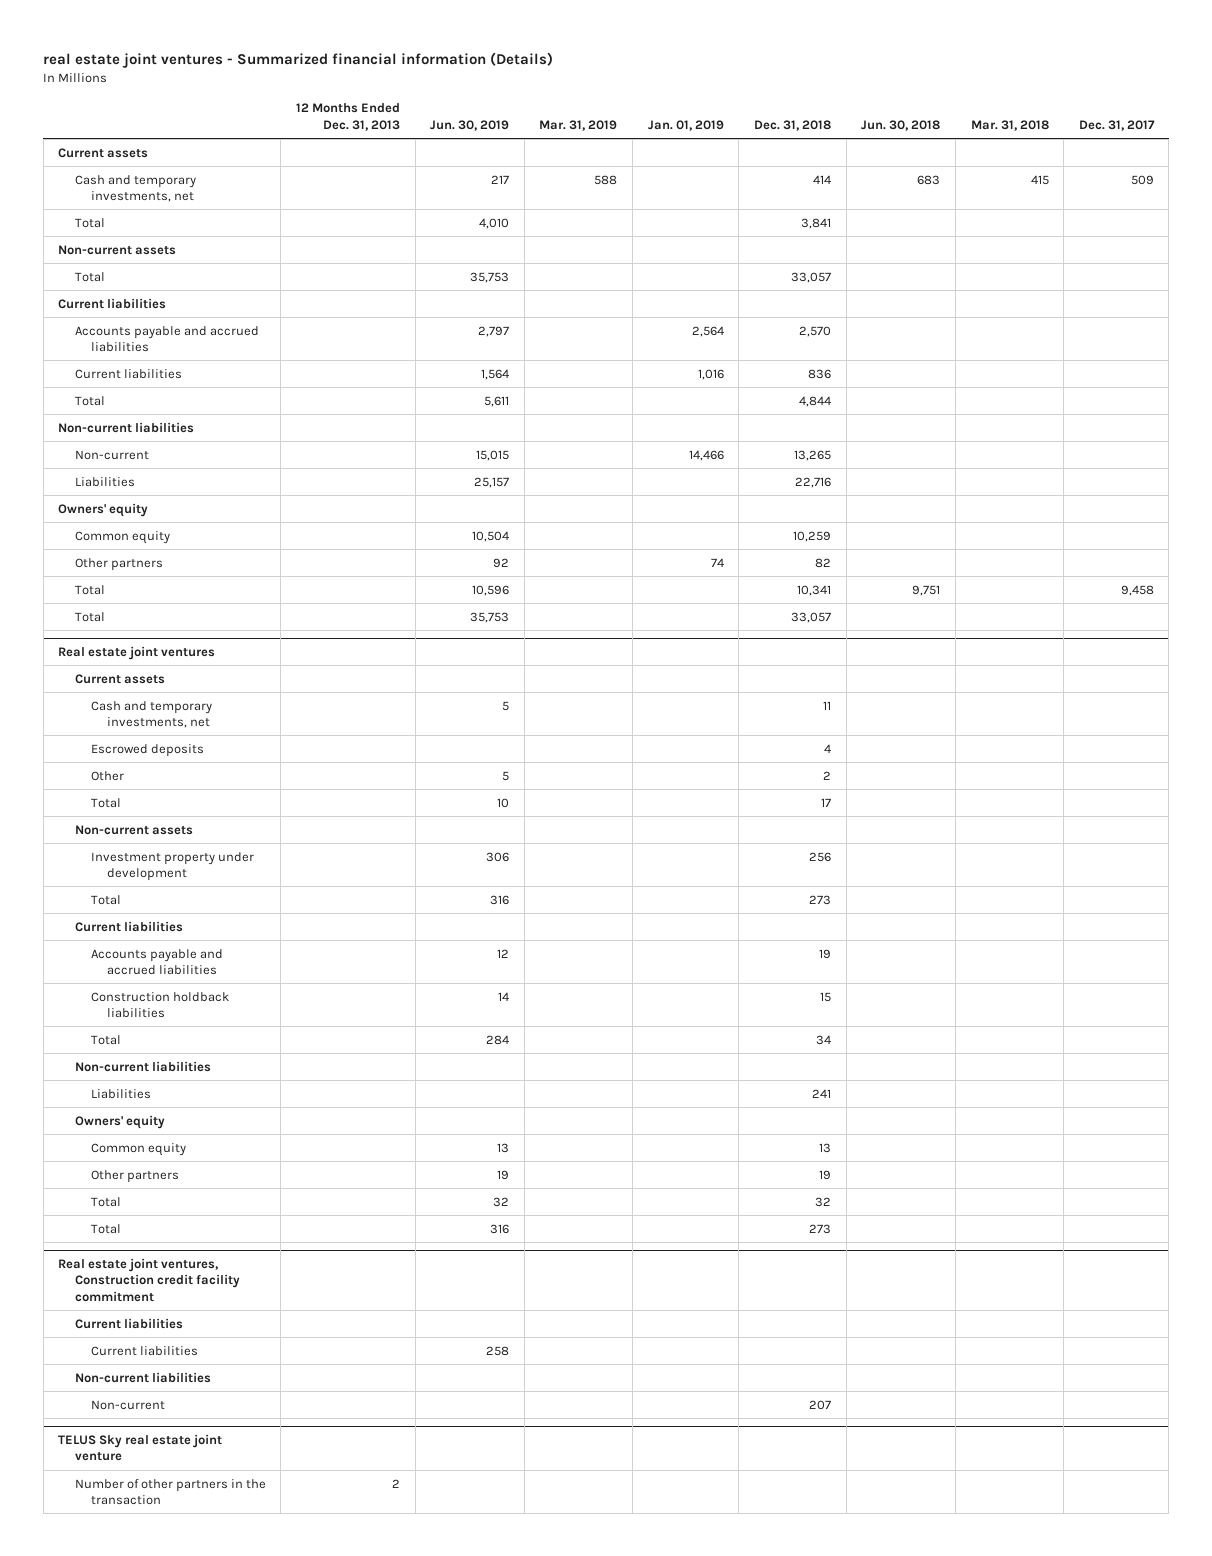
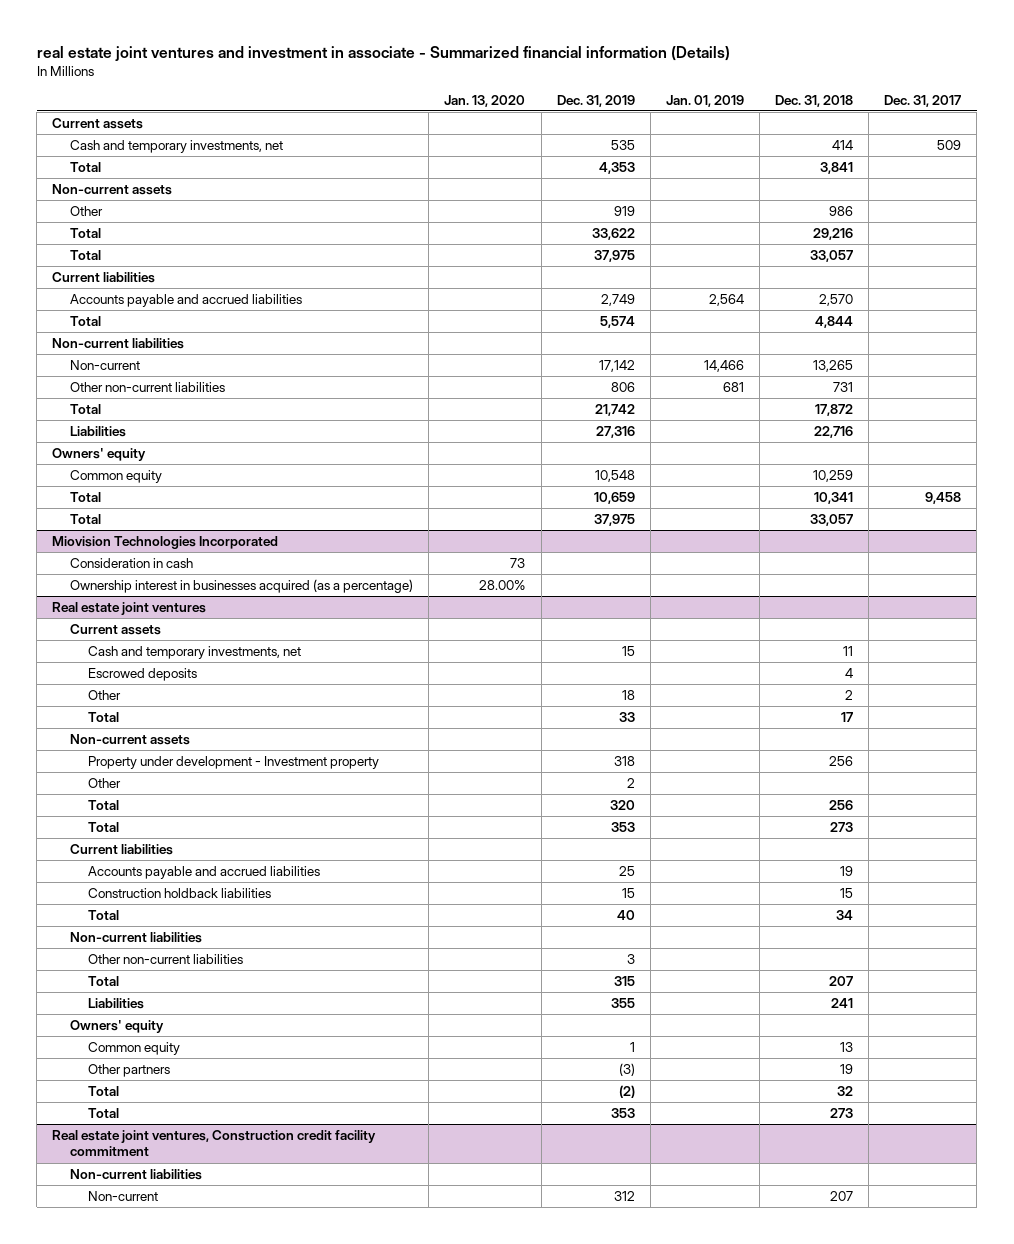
[43,51,554,68] real estate joint ventures - Summarized financial information (Details) -> [36,45,730,61] real estate joint ventures and investment in associate - Summarized financial information (Details)
[295,103,400,131] 12 Months Ended Dec. 31, 2013 -> none
[430,119,510,131] Jun. 30, 2019 -> none
[539,119,618,131] Mar. 31, 2019 -> none
[861,119,941,131] Jun. 30, 2018 -> none
[970,119,1049,131] Mar. 31, 2018 -> none
none -> [444,94,526,107] Jan. 13, 2020
none -> [556,94,635,107] Dec. 31, 2019
none -> [70,205,104,216] Other
none -> [70,227,102,238] Total
[74,368,182,379] Current liabilities -> none
none -> [70,381,226,392] Other non-current liabilities
none -> [70,403,102,414] Total
[74,557,163,571] Other partners -> none
none -> [52,535,279,549] Miovision Technologies Incorporated
none -> [70,557,194,568] Consideration in cash
none -> [70,578,414,593] Ownership interest in businesses acquired (as a percentage)
[90,851,254,882] Investment property under development -> [87,755,379,769] Property under development - Investment property
none -> [87,777,121,788] Other
none -> [87,799,119,810] Total
none -> [87,953,243,964] Other non-current liabilities
none -> [87,975,119,986] Total
[74,1317,183,1329] Current liabilities -> none
[90,1345,198,1356] Current liabilities -> none
[58,1433,223,1462] TELUS Sky real estate joint venture -> none
[74,1478,266,1506] Number of other partners in the transaction -> none

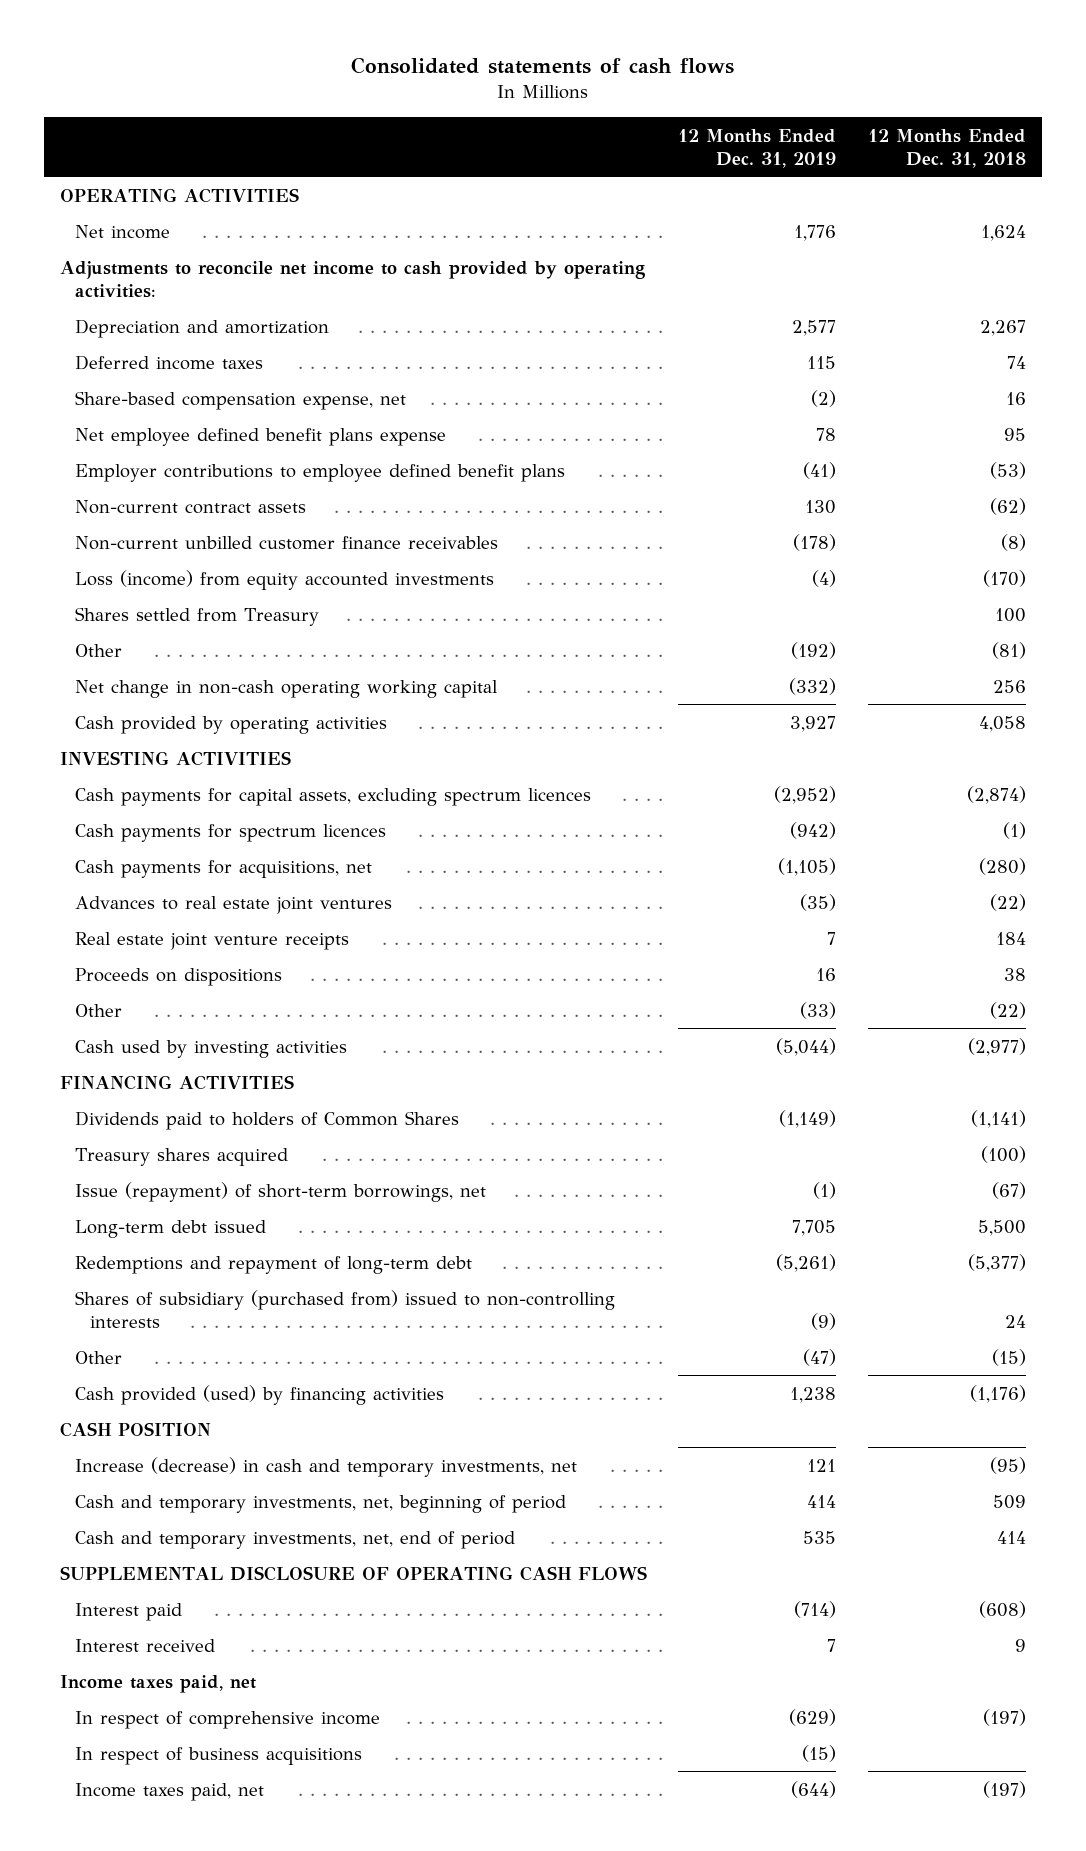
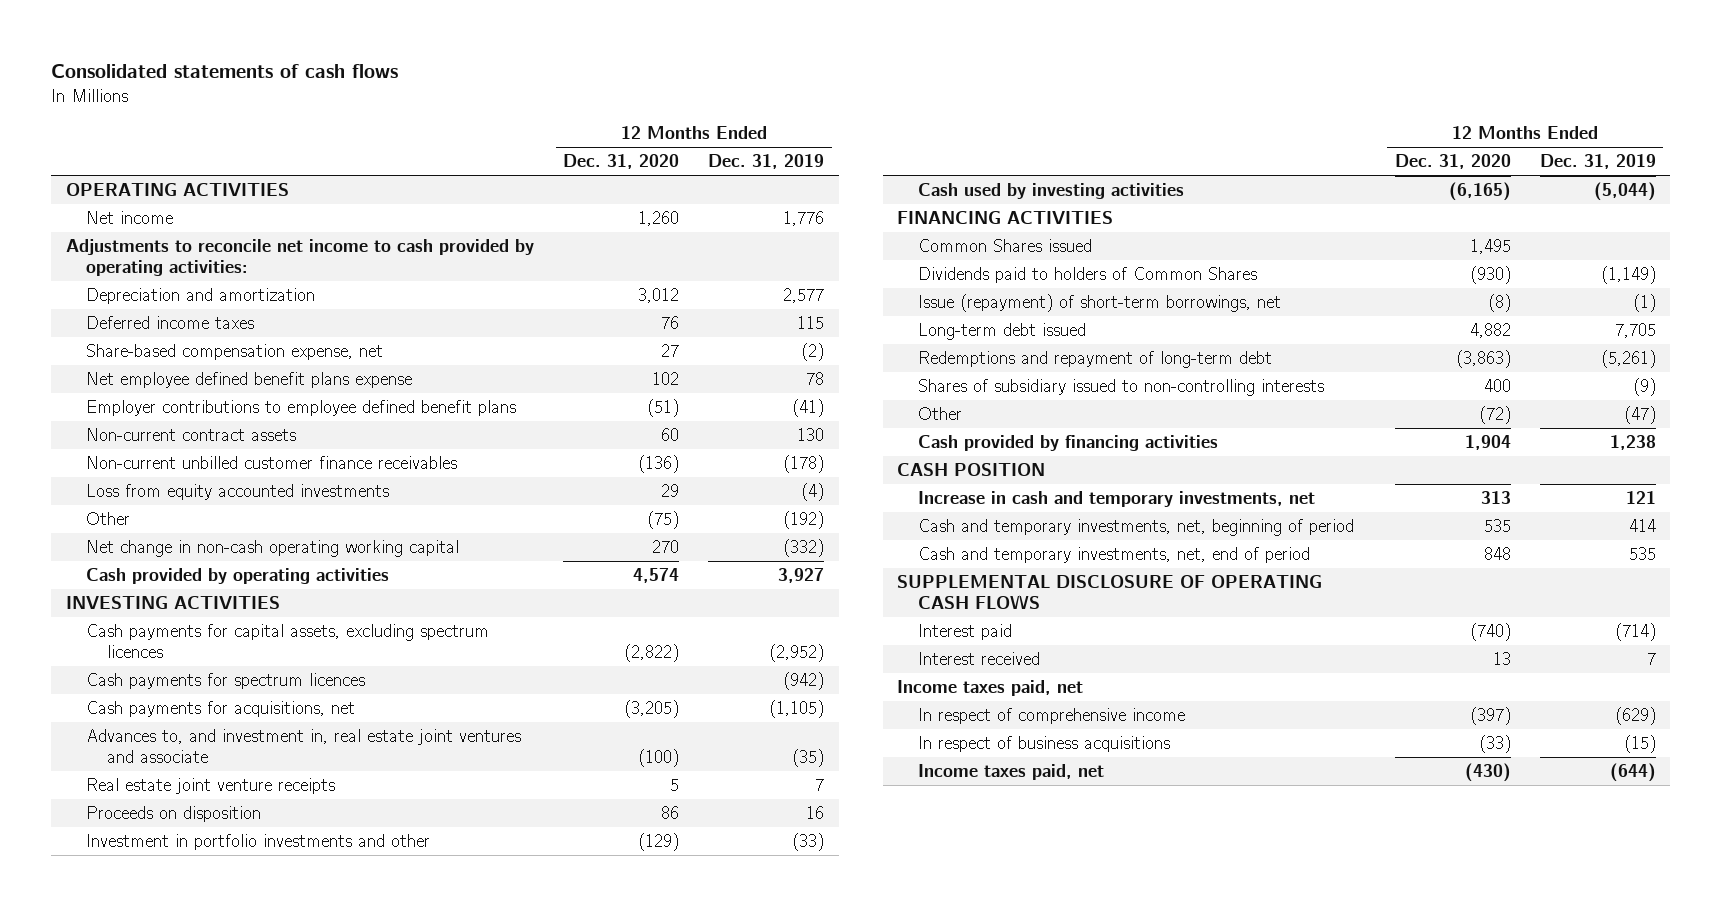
[868,128,1027,168] 12 Months Ended Dec. 31, 2018 -> none
none -> [563,154,680,170] Dec. 31, 2020
[74,606,319,626] Shares settled from Treasury -> none
[74,569,494,590] Loss (income) from equity accounted investments -> [86,484,390,501] Loss from equity accounted investments
[74,895,392,914] Advances to real estate joint ventures -> [86,729,522,763] Advances to, and investment in, real estate joint ventures and associate
[74,1003,122,1017] Other -> none
[74,967,282,986] Proceeds on dispositions -> [86,806,262,823] Proceeds on disposition
none -> [86,834,431,851] Investment in portfolio investments and other
none -> [917,239,1092,253] Common Shares issued
[74,1147,288,1166] Treasury shares acquired -> none
[74,1289,615,1328] Shares of subsidiary (purchased from) issued to non-controlling interests -> [917,379,1324,397] Shares of subsidiary issued to non-controlling interests
[74,1384,444,1405] Cash provided (used) by financing activities -> [917,435,1218,452] Cash provided by financing activities
[74,1456,577,1477] Increase (decrease) in cash and temporary investments, net -> [917,491,1315,508] Increase in cash and temporary investments, net

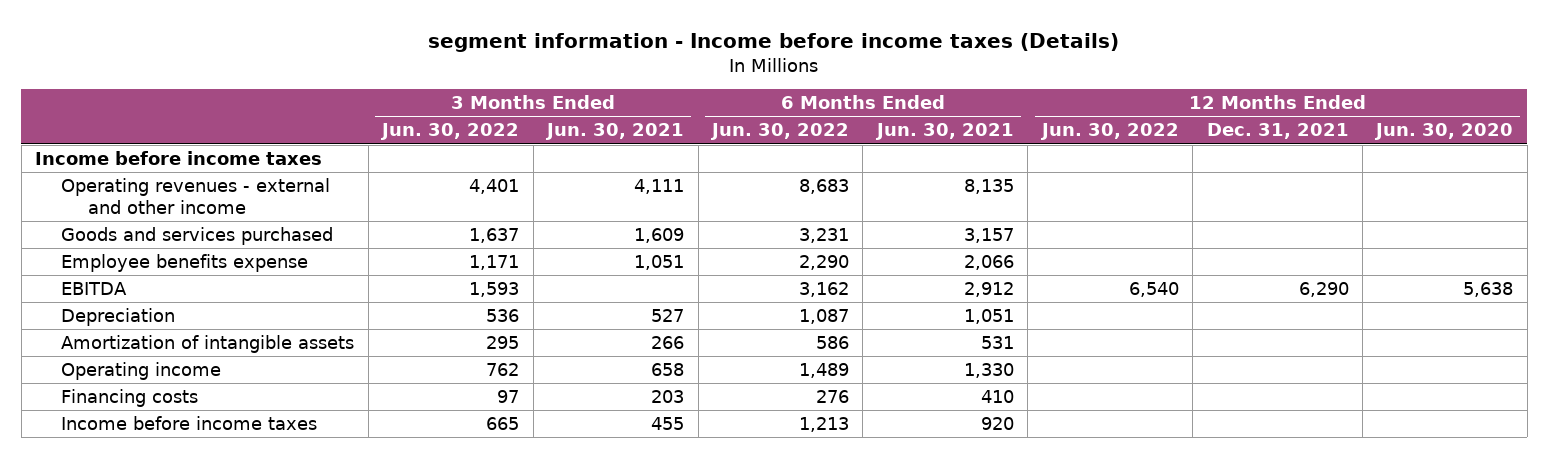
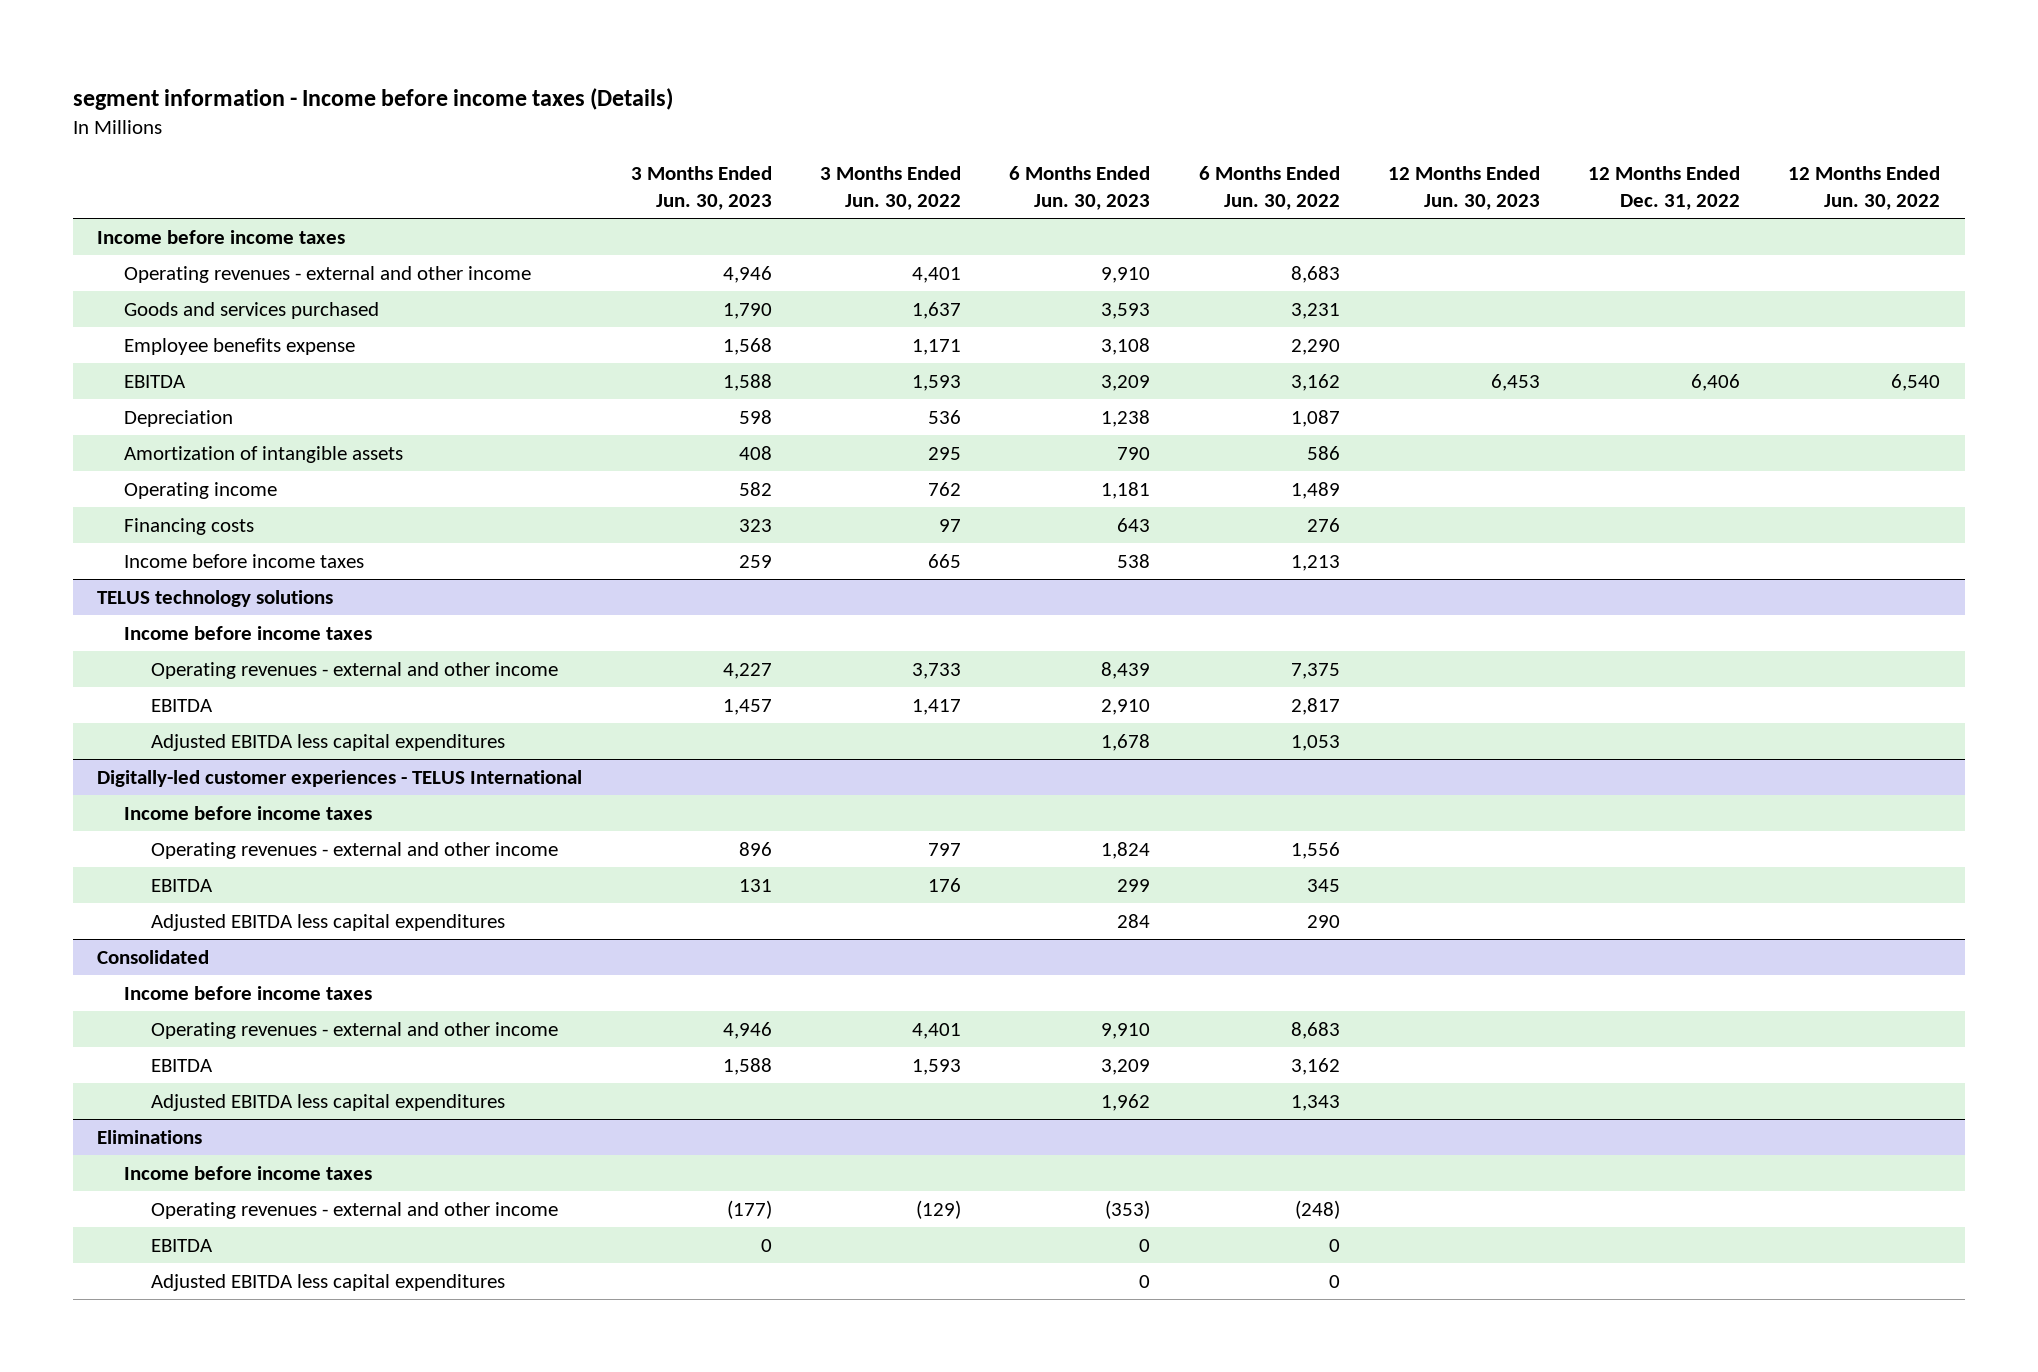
[545,123,685,141] Jun. 30, 2021 -> none
[874,123,1014,141] Jun. 30, 2021 -> none
[1206,123,1349,140] Dec. 31, 2021 -> none
[1374,123,1514,141] Jun. 30, 2020 -> none
none -> [630,166,772,211] 3 Months Ended Jun. 30, 2023
none -> [1009,166,1151,211] 6 Months Ended Jun. 30, 2023
none -> [1387,166,1540,211] 12 Months Ended Jun. 30, 2023
none -> [1588,166,1741,211] 12 Months Ended Dec. 31, 2022
none -> [97,590,334,608] TELUS technology solutions
none -> [124,626,373,641] Income before income taxes
none -> [150,662,558,680] Operating revenues - external and other income
none -> [150,699,213,713] EBITDA
none -> [150,734,505,752] Adjusted EBITDA less capital expenditures
none -> [97,770,583,788] Digitally-led customer experiences - TELUS International
none -> [124,806,373,821] Income before income taxes
none -> [150,842,558,860] Operating revenues - external and other income
none -> [150,879,213,893] EBITDA
none -> [150,914,505,932] Adjusted EBITDA less capital expenditures
none -> [97,950,210,965] Consolidated
none -> [124,986,373,1001] Income before income taxes
none -> [150,1022,558,1040] Operating revenues - external and other income
none -> [150,1059,213,1073] EBITDA
none -> [150,1094,505,1112] Adjusted EBITDA less capital expenditures
none -> [97,1130,203,1145] Eliminations
none -> [124,1166,373,1181] Income before income taxes
none -> [150,1202,558,1220] Operating revenues - external and other income
none -> [150,1239,213,1253] EBITDA
none -> [150,1274,505,1292] Adjusted EBITDA less capital expenditures

